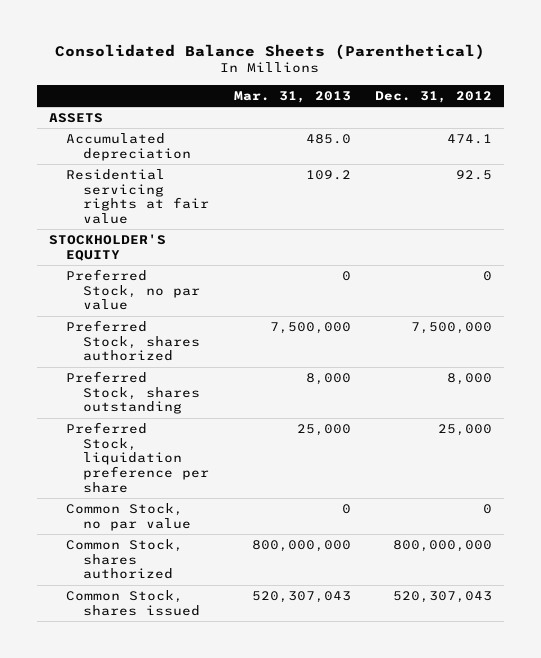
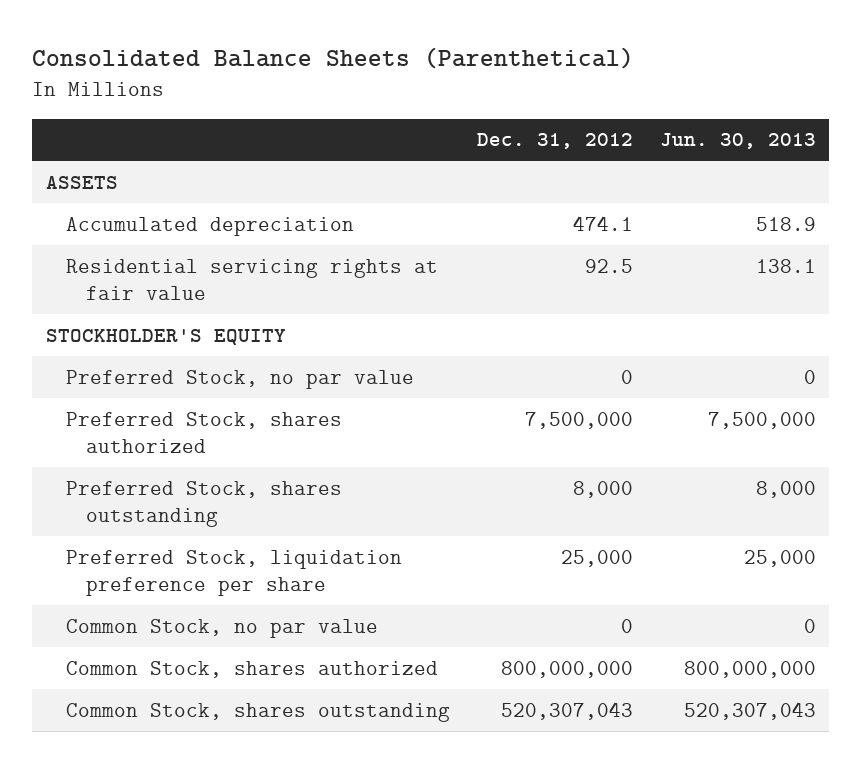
[233,90,351,103] Mar. 31, 2013 -> none
none -> [659,133,816,150] Jun. 30, 2013
[66,589,201,616] Common Stock, shares issued -> [65,702,450,722] Common Stock, shares outstanding

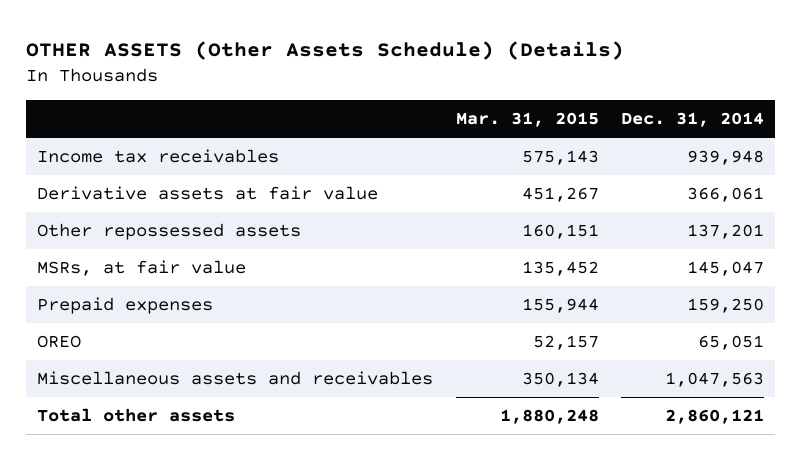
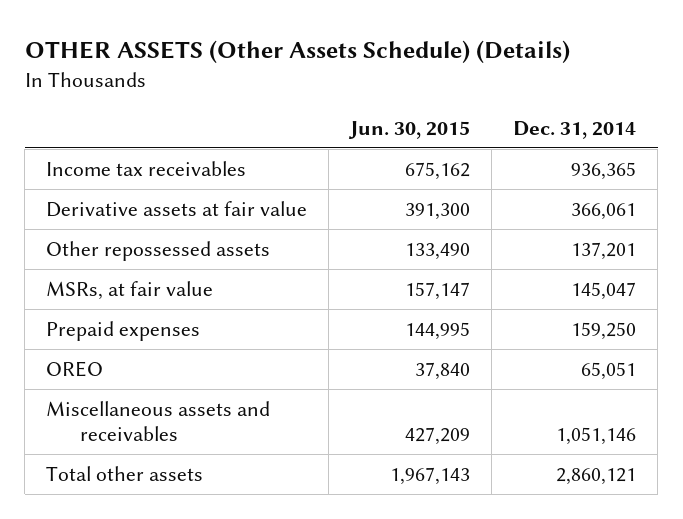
[455,112,599,128] Mar. 31, 2015 -> none
none -> [348,120,471,139] Jun. 30, 2015
[686,150,764,166] 939,948 -> [571,161,637,180] 936,365
[664,372,764,388] 1,047,563 -> [556,427,637,446] 1,051,146

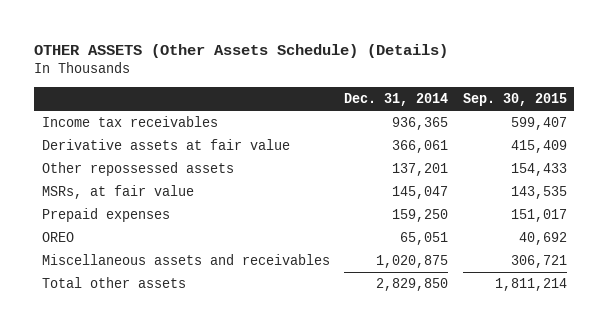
[348,120,471,139] Jun. 30, 2015 -> none
none -> [462,92,567,106] Sep. 30, 2015
[556,427,637,446] 1,051,146 -> [376,255,449,269] 1,020,875
[556,467,637,485] 2,860,121 -> [376,278,449,292] 2,829,850

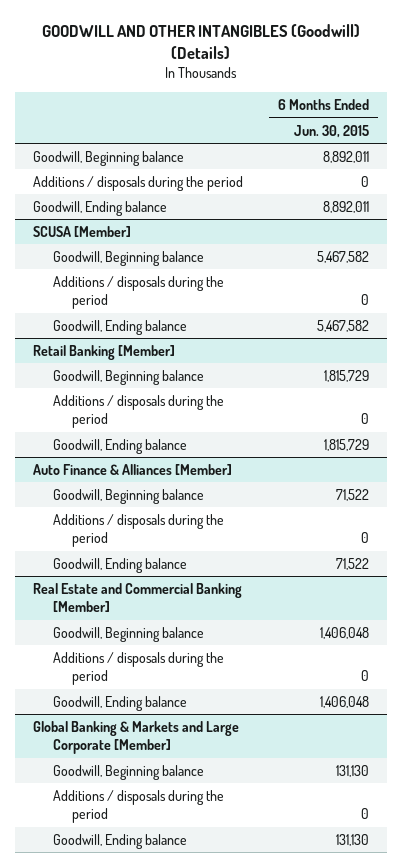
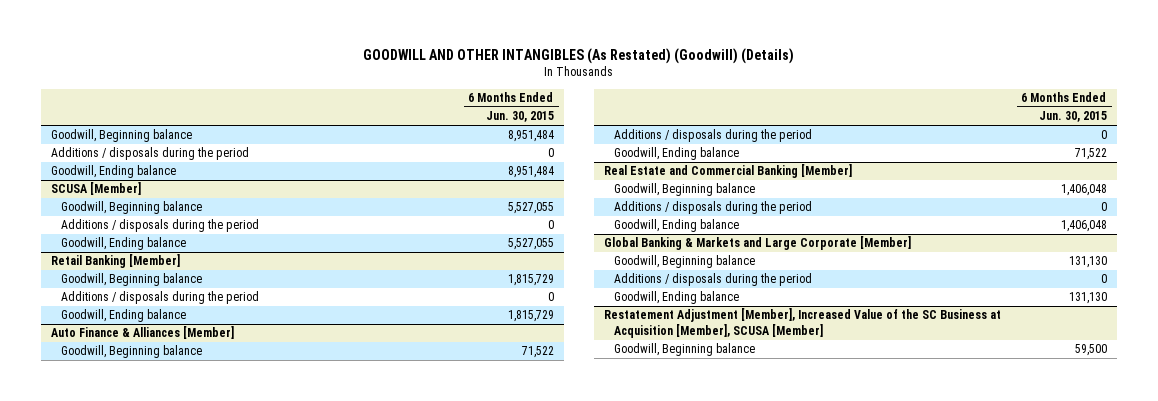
[42,24,361,60] GOODWILL AND OTHER INTANGIBLES (Goodwill) (Details) -> [362,48,794,65] GOODWILL AND OTHER INTANGIBLES (As Restated) (Goodwill) (Details)
[323,150,370,163] 8,892,011 -> [507,130,554,143] 8,951,484
[323,200,370,213] 8,892,011 -> [507,166,554,179] 8,951,484
[317,250,370,263] 5,467,582 -> [507,202,554,215] 5,527,055
[317,319,370,332] 5,467,582 -> [507,238,554,251] 5,527,055
none -> [604,308,1002,338] Restatement Adjustment [Member], Increased Value of the SC Business at Acquisition [Member], SCUSA [Member]
none -> [613,343,755,357] Goodwill, Beginning balance

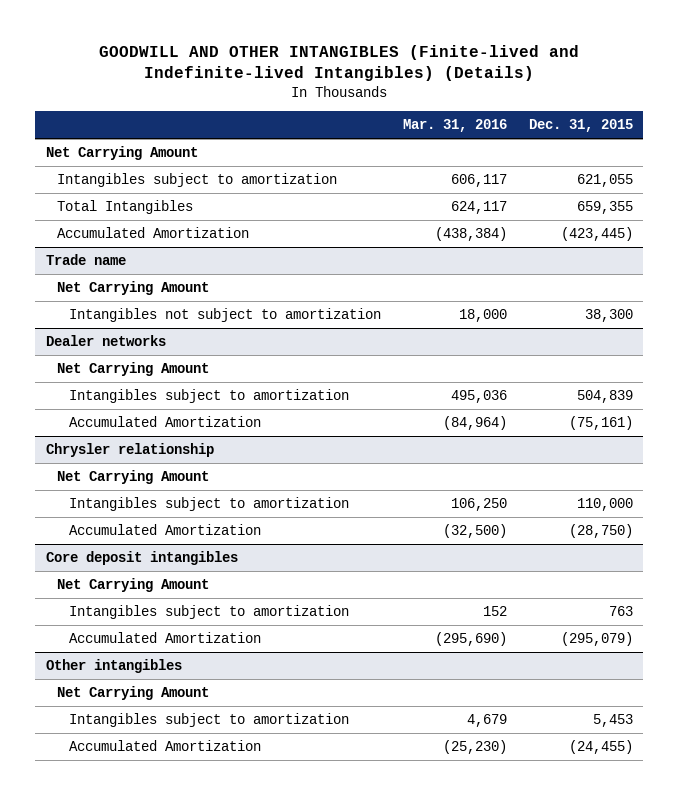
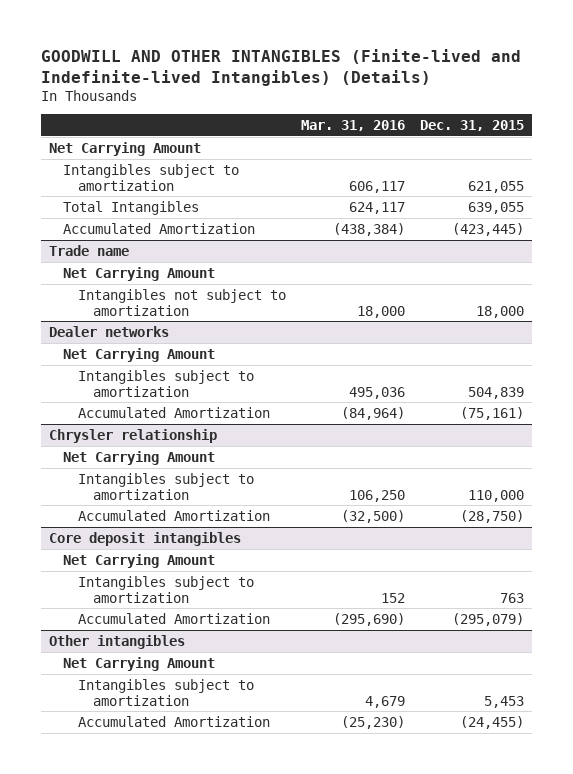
[576,201,633,215] 659,355 -> [468,201,525,214] 639,055
[584,309,633,323] 38,300 -> [476,305,525,318] 18,000

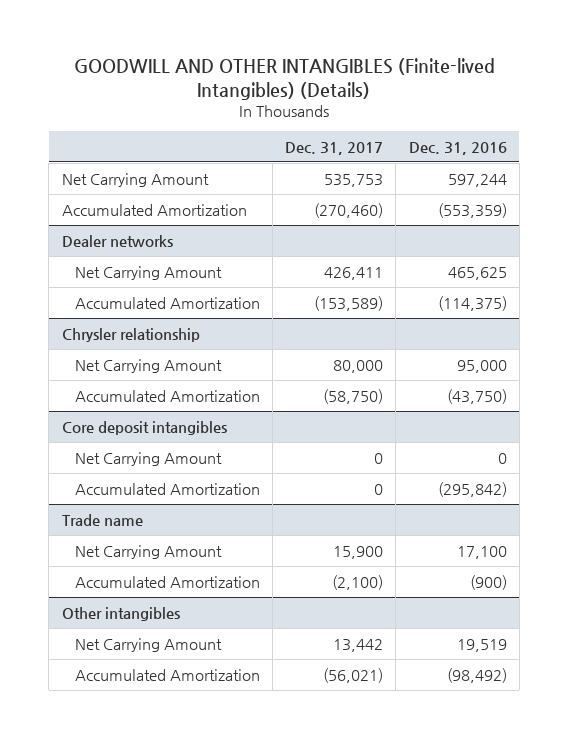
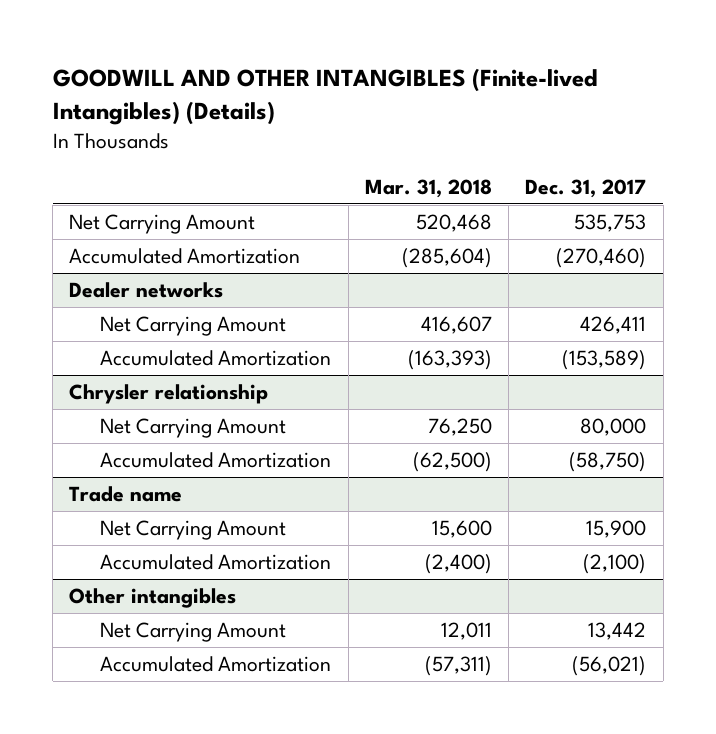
[408,141,507,155] Dec. 31, 2016 -> none
none -> [364,178,492,198] Mar. 31, 2018
[61,420,227,435] Core deposit intangibles -> none
[74,451,222,466] Net Carrying Amount -> none
[74,482,260,495] Accumulated Amortization -> none

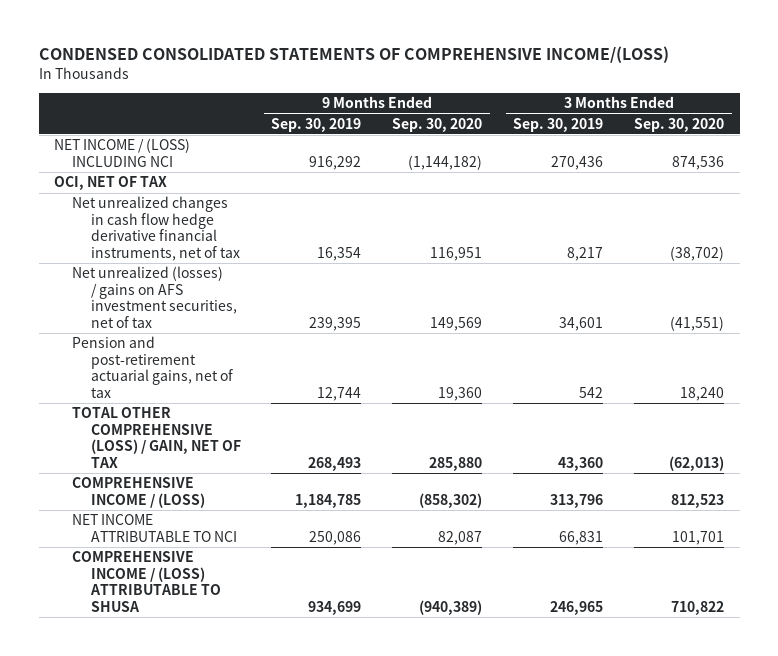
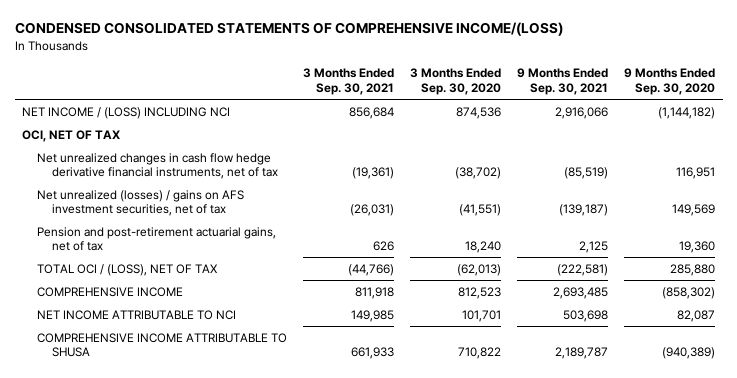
[271,117,362,132] Sep. 30, 2019 -> none
[513,117,604,132] Sep. 30, 2019 -> none
none -> [303,68,395,95] 3 Months Ended Sep. 30, 2021
none -> [516,68,608,95] 9 Months Ended Sep. 30, 2021
[72,407,241,468] TOTAL OTHER COMPREHENSIVE (LOSS) / GAIN, NET OF TAX -> [37,263,219,276] TOTAL OCI / (LOSS), NET OF TAX
[72,477,205,508] COMPREHENSIVE INCOME / (LOSS) -> [37,286,184,297] COMPREHENSIVE INCOME
[72,551,221,612] COMPREHENSIVE INCOME / (LOSS) ATTRIBUTABLE TO SHUSA -> [37,332,288,358] COMPREHENSIVE INCOME ATTRIBUTABLE TO SHUSA

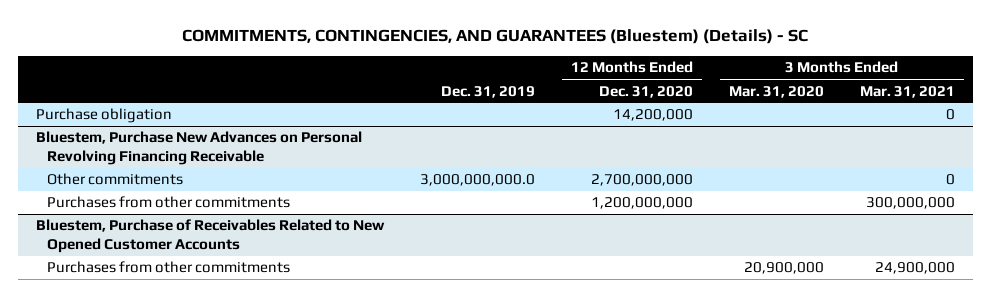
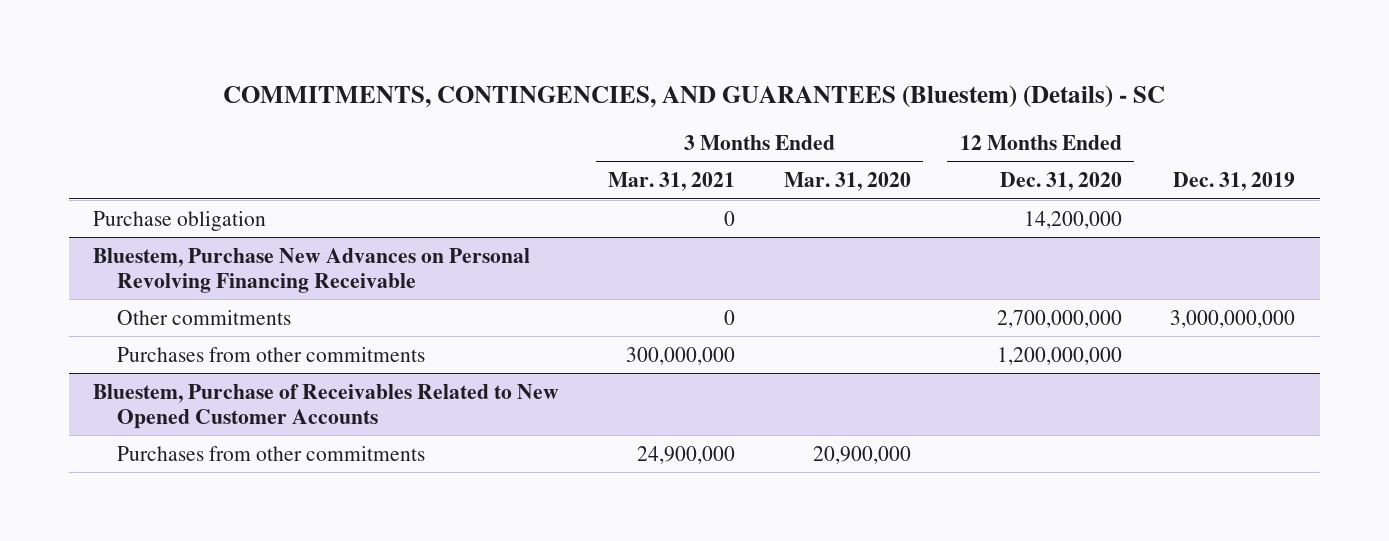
[419,174,535,187] 3,000,000,000.0 -> [1170,309,1296,328] 3,000,000,000

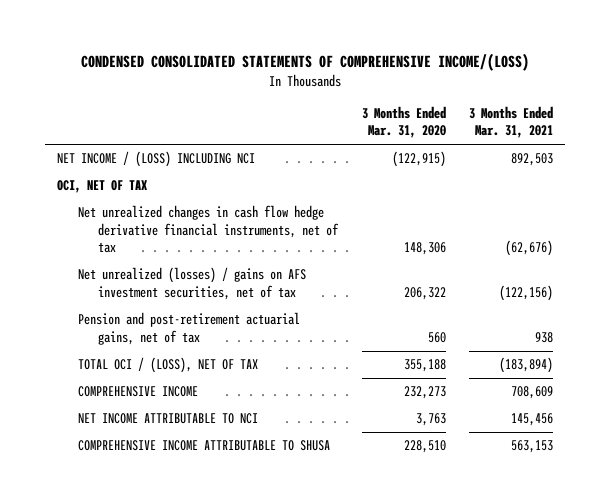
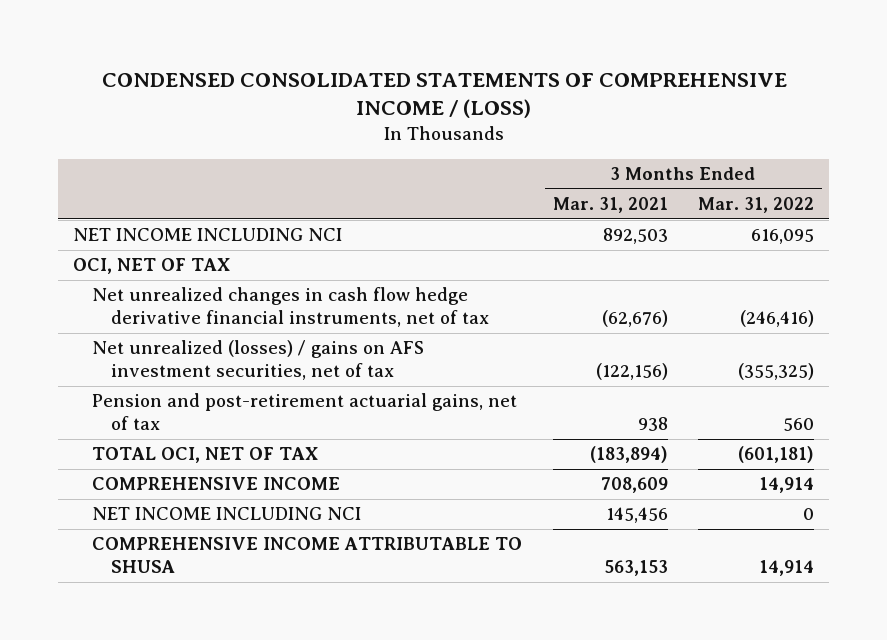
[80,52,529,71] CONDENSED CONSOLIDATED STATEMENTS OF COMPREHENSIVE INCOME/(LOSS) -> [101,72,787,119] CONDENSED CONSOLIDATED STATEMENTS OF COMPREHENSIVE INCOME / (LOSS)
[361,105,446,139] 3 Months Ended Mar. 31, 2020 -> none
none -> [697,197,814,214] Mar. 31, 2022
[56,151,255,168] NET INCOME / (LOSS) INCLUDING NCI -> [73,228,343,242] NET INCOME INCLUDING NCI
[77,357,258,374] TOTAL OCI / (LOSS), NET OF TAX -> [92,447,319,464] TOTAL OCI, NET OF TAX
[77,413,258,425] NET INCOME ATTRIBUTABLE TO NCI -> [92,507,362,521] NET INCOME INCLUDING NCI

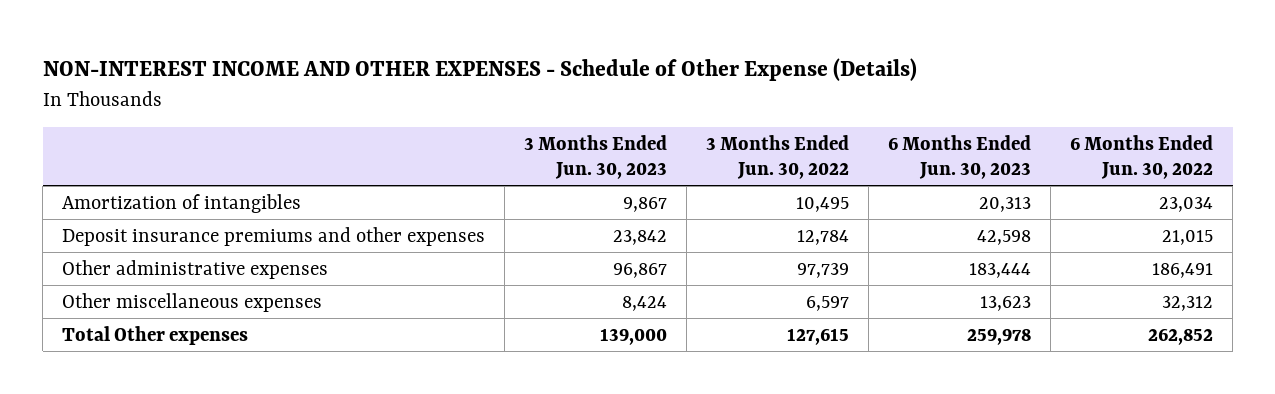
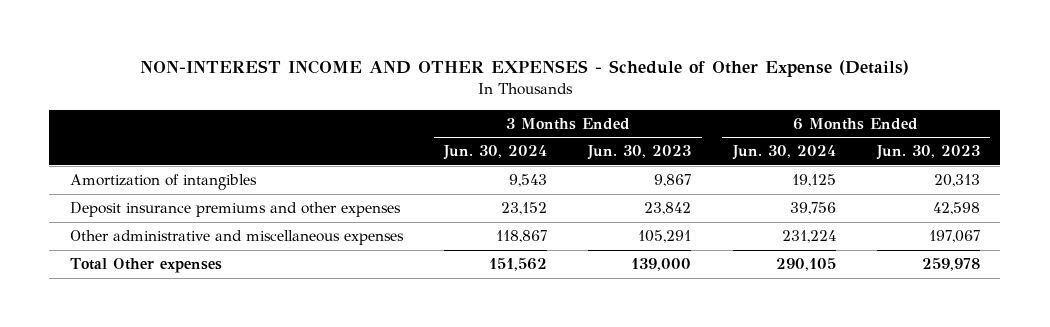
[706,134,850,179] 3 Months Ended Jun. 30, 2022 -> none
[1070,134,1214,179] 6 Months Ended Jun. 30, 2022 -> none
none -> [443,145,548,161] Jun. 30, 2024
none -> [731,145,836,161] Jun. 30, 2024
[62,292,323,312] Other miscellaneous expenses -> none
[62,259,329,279] Other administrative expenses -> [70,230,405,246] Other administrative and miscellaneous expenses
[613,262,668,278] 96,867 -> [638,230,692,244] 105,291
[969,262,1032,278] 183,444 -> [928,230,980,244] 197,067

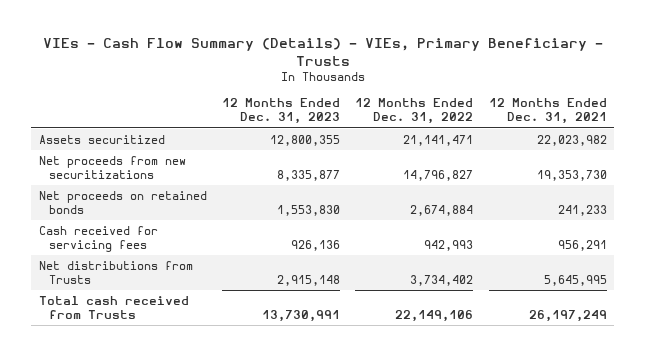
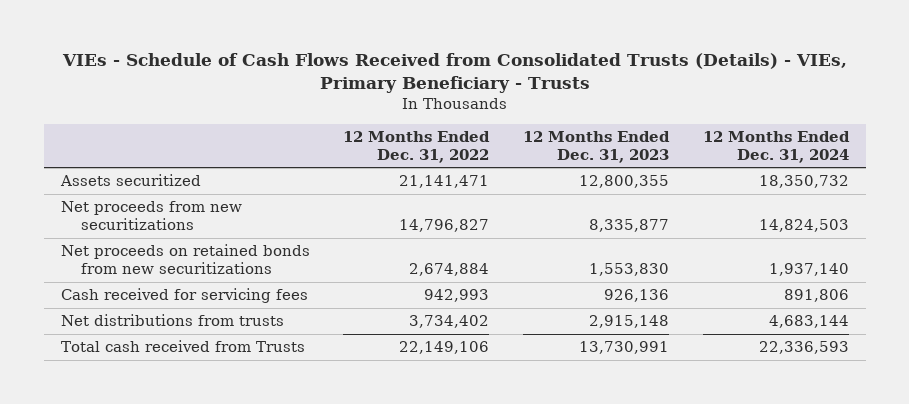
[42,38,603,67] VIEs - Cash Flow Summary (Details) - VIEs, Primary Beneficiary - Trusts -> [61,53,847,94] VIEs - Schedule of Cash Flows Received from Consolidated Trusts (Details) - VIEs, Primary Beneficiary - Trusts
[488,98,607,125] 12 Months Ended Dec. 31, 2021 -> none
none -> [702,130,850,163] 12 Months Ended Dec. 31, 2024
[38,190,207,214] Net proceeds on retained bonds -> [60,244,310,275] Net proceeds on retained bonds from new securitizations
[38,260,193,284] Net distributions from Trusts -> [60,314,284,327] Net distributions from trusts

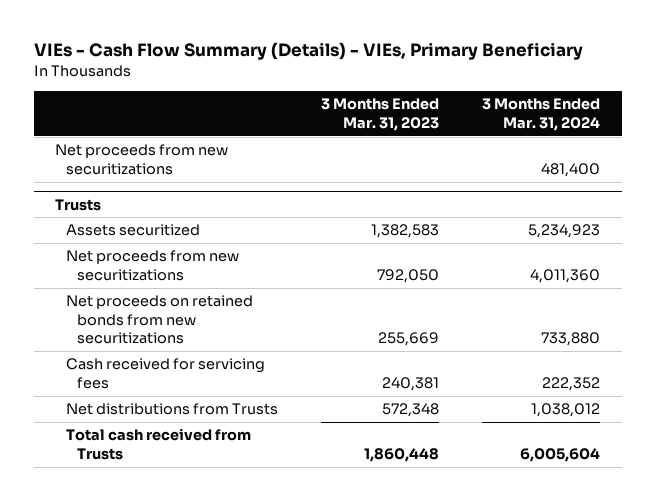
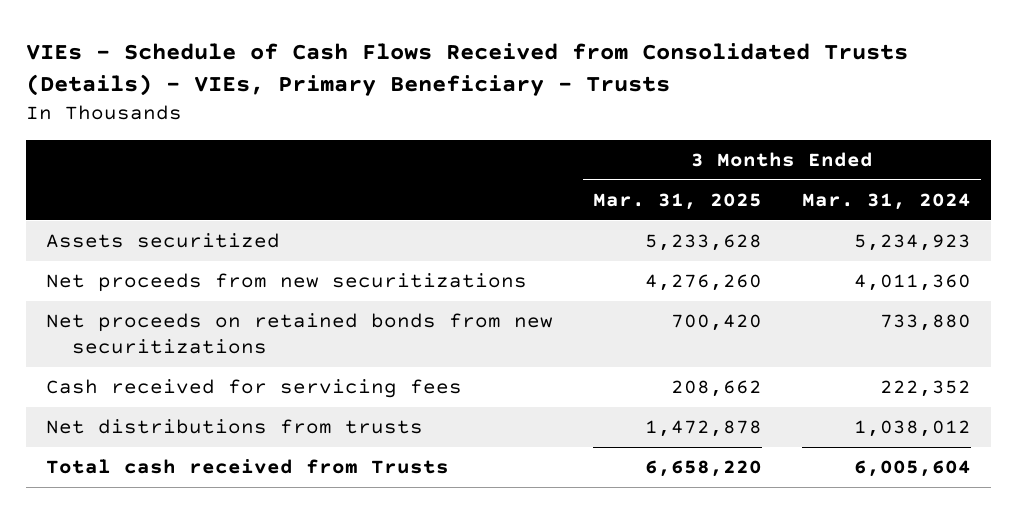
[33,42,583,61] VIEs - Cash Flow Summary (Details) - VIEs, Primary Beneficiary -> [26,42,909,96] VIEs - Schedule of Cash Flows Received from Consolidated Trusts (Details) - VIEs, Primary Beneficiary - Trusts
[321,98,440,131] 3 Months Ended Mar. 31, 2023 -> none
none -> [593,192,763,210] Mar. 31, 2025
[55,144,229,175] Net proceeds from new securitizations -> none
[55,198,102,211] Trusts -> none
[65,403,278,416] Net distributions from Trusts -> [46,419,424,435] Net distributions from trusts

